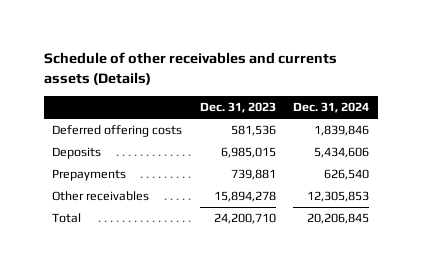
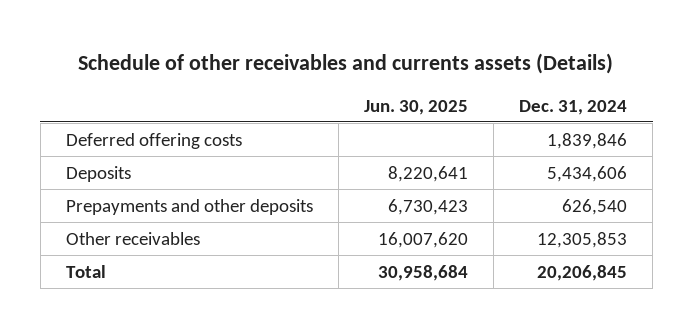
[199,102,276,114] Dec. 31, 2023 -> none
none -> [363,99,468,115] Jun. 30, 2025
[52,169,127,182] Prepayments -> [65,198,313,215] Prepayments and other deposits

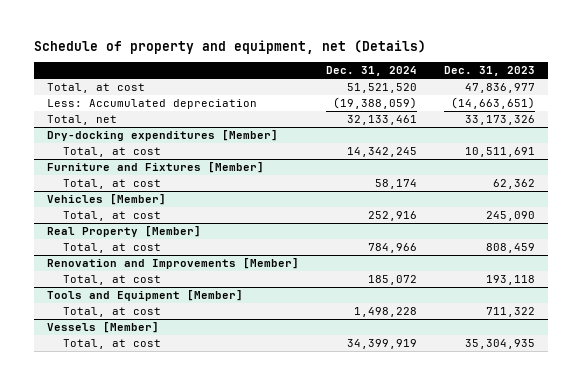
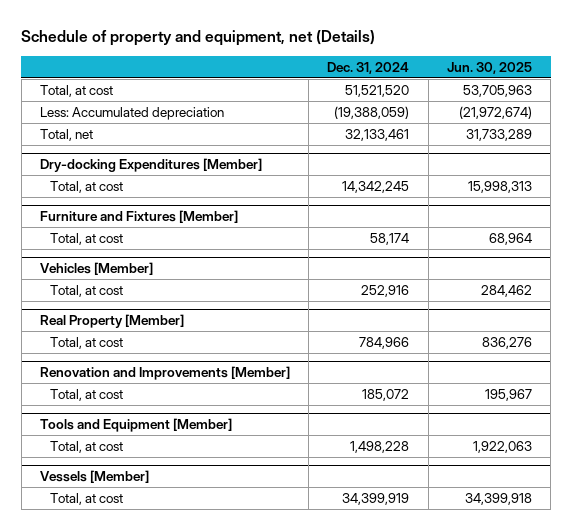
[443,66,535,77] Dec. 31, 2023 -> none
none -> [446,61,532,74] Jun. 30, 2025
[47,130,279,142] Dry-docking expenditures [Member] -> [39,158,262,173] Dry-docking Expenditures [Member]

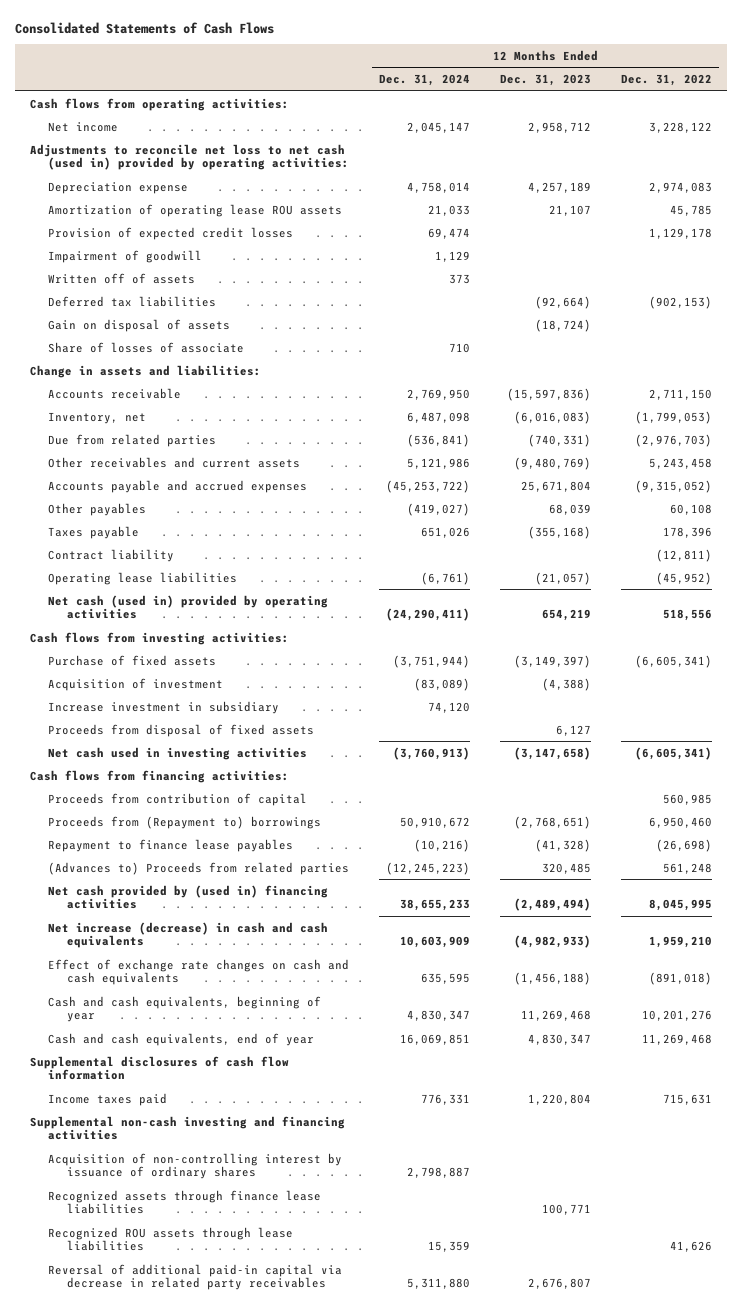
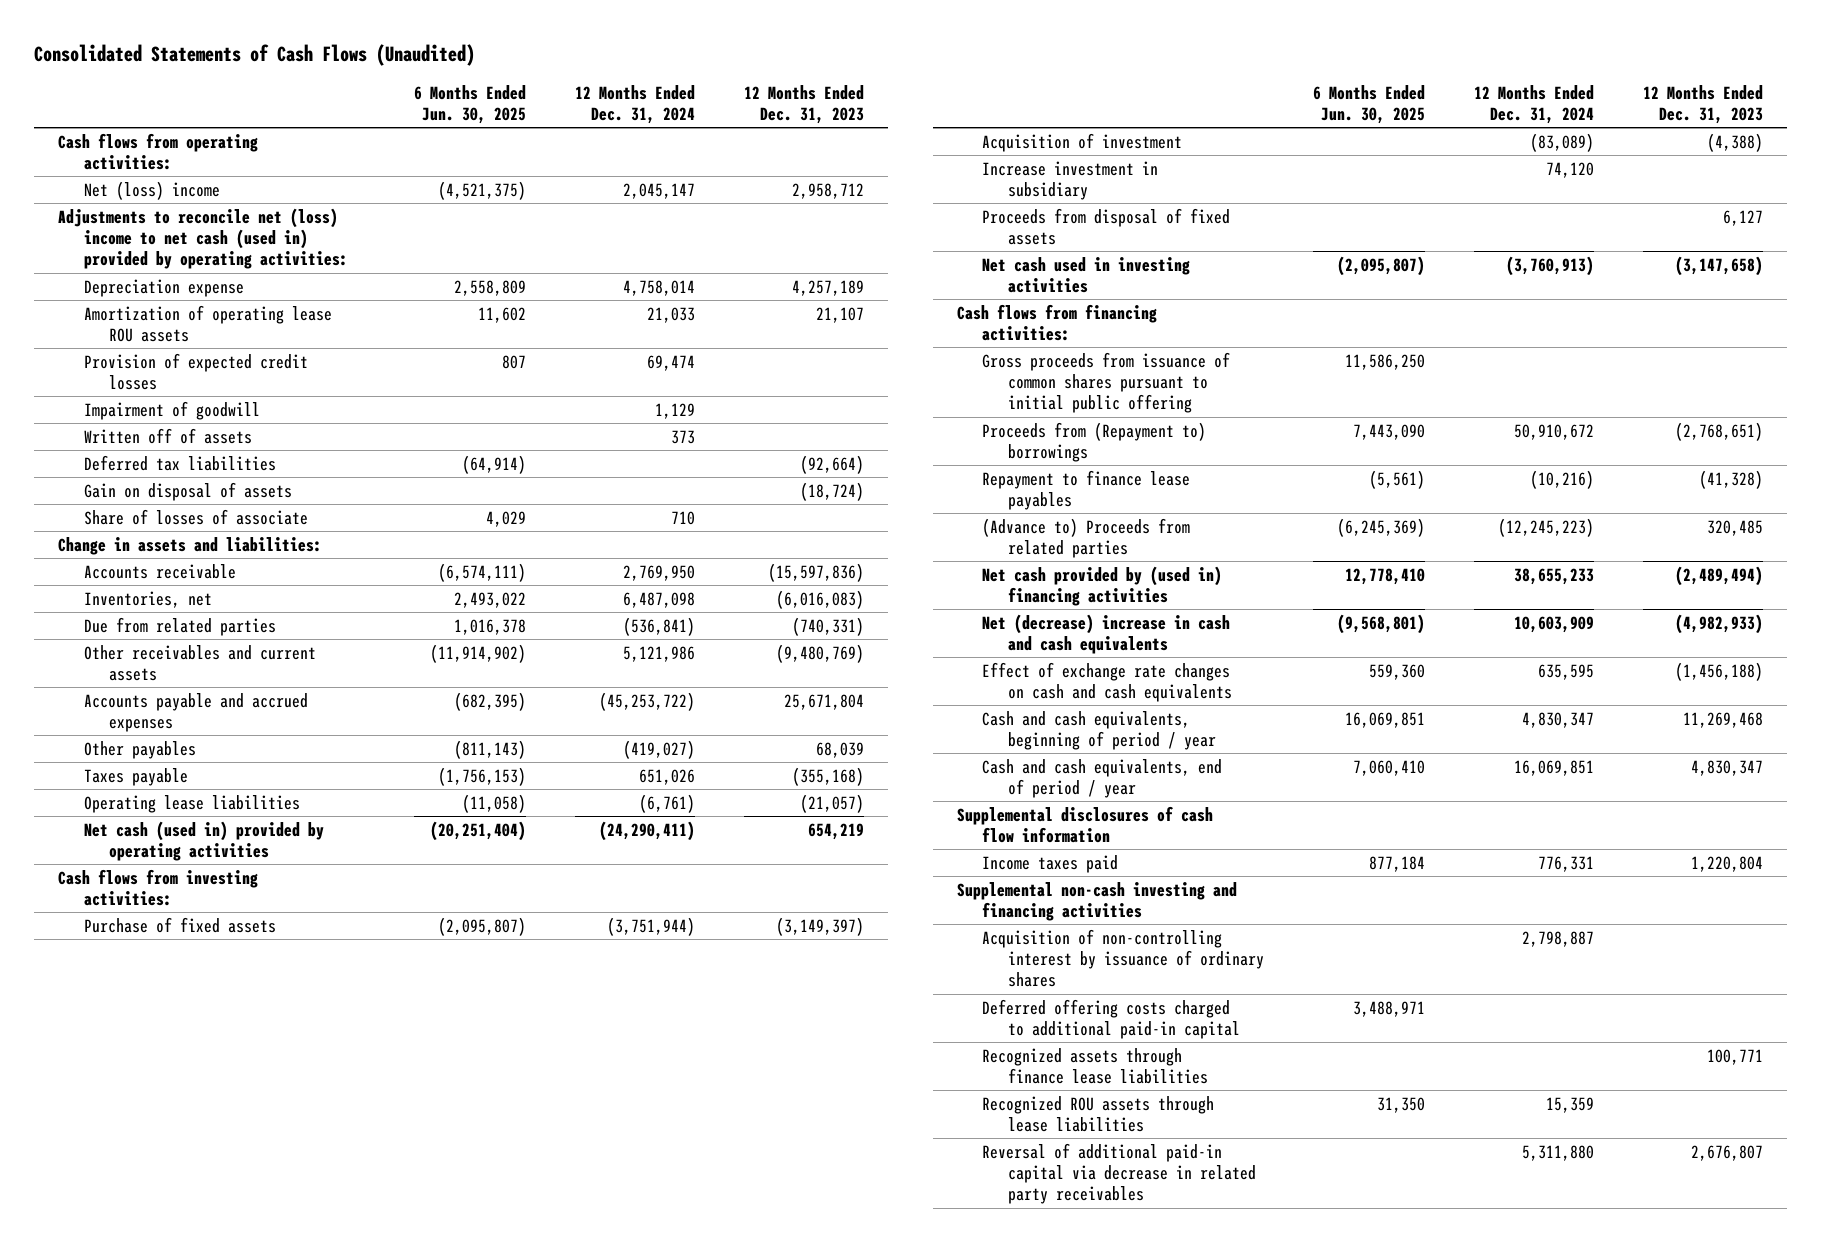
[15,21,275,34] Consolidated Statements of Cash Flows -> [33,44,475,67] Consolidated Statements of Cash Flows (Unaudited)
[620,74,712,87] Dec. 31, 2022 -> none
none -> [413,84,526,125] 6 Months Ended Jun. 30, 2025
[48,121,119,132] Net income -> [83,180,220,200] Net (loss) income
[30,143,350,171] Adjustments to reconcile net loss to net cash (used in) provided by operating activities: -> [58,207,348,270] Adjustments to reconcile net (loss) income to net cash (used in) provided by operating activities:
[48,411,147,424] Inventory, net -> [83,590,212,608] Inventories, net
[48,548,175,562] Contract liability -> none
[48,792,308,806] Proceeds from contribution of capital -> none
none -> [982,351,1231,414] Gross proceeds from issuance of common shares pursuant to initial public offering
[48,861,350,875] (Advances to) Proceeds from related parties -> [982,517,1191,558] (Advance to) Proceeds from related parties
[48,921,329,949] Net increase (decrease) in cash and cash equivalents -> [982,613,1231,654] Net (decrease) increase in cash and cash equivalents
[48,995,322,1023] Cash and cash equivalents, beginning of year -> [982,710,1216,750] Cash and cash equivalents, beginning of period / year
[48,1032,315,1046] Cash and cash equivalents, end of year -> [982,758,1223,798] Cash and cash equivalents, end of period / year
none -> [982,998,1240,1039] Deferred offering costs charged to additional paid-in capital

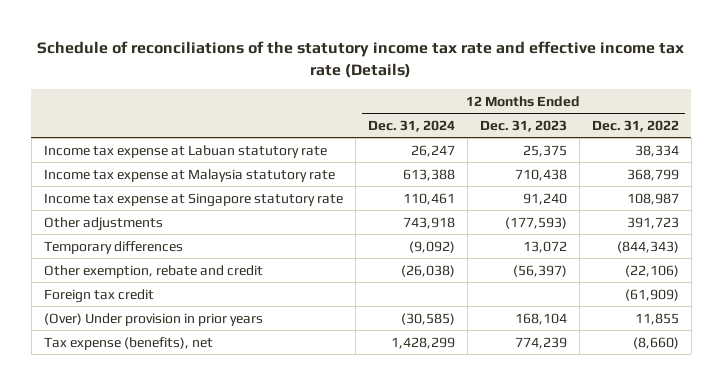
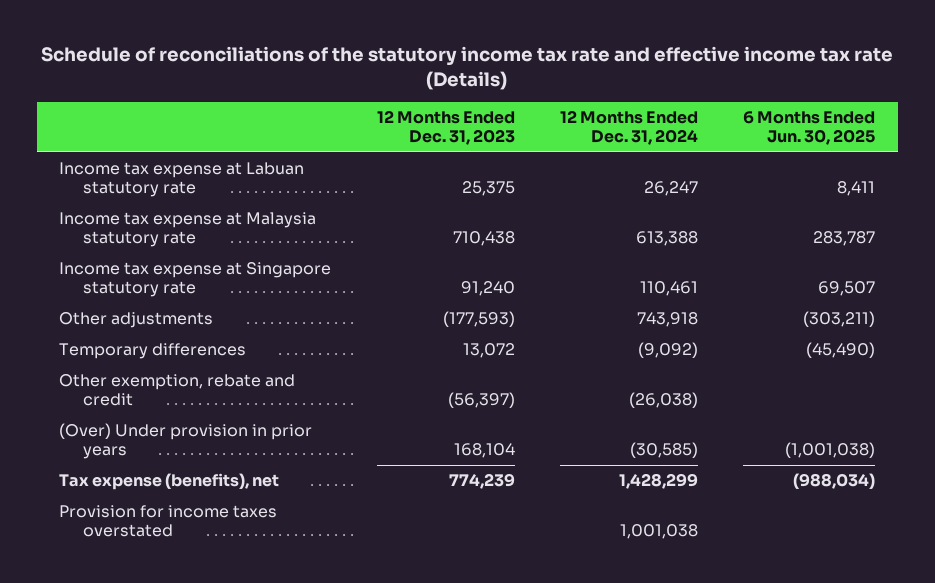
[591,119,679,132] Dec. 31, 2022 -> none
none -> [743,111,876,146] 6 Months Ended Jun. 30, 2025
[43,288,154,303] Foreign tax credit -> none
none -> [59,505,278,538] Provision for income taxes overstated

